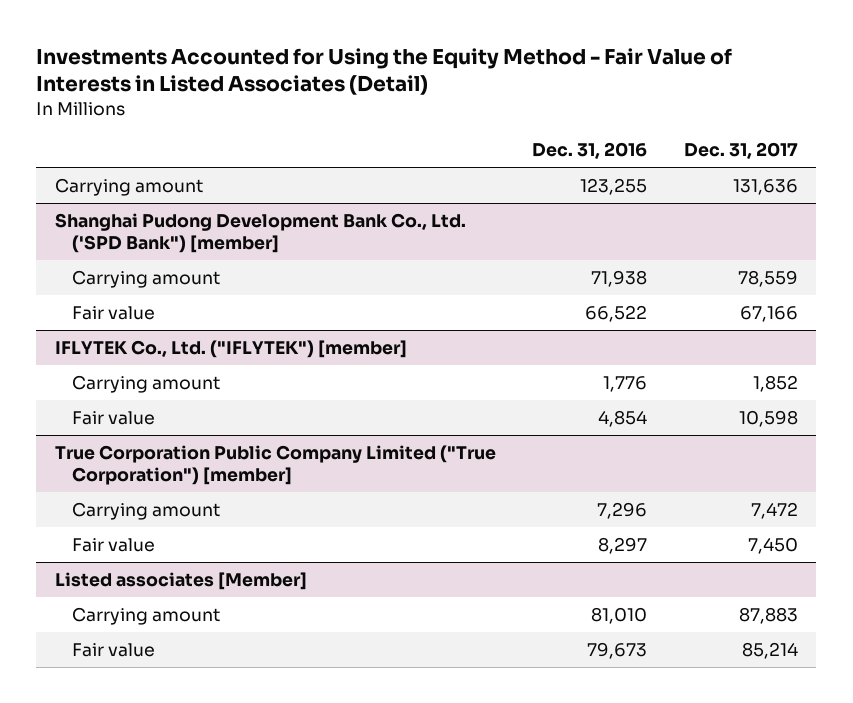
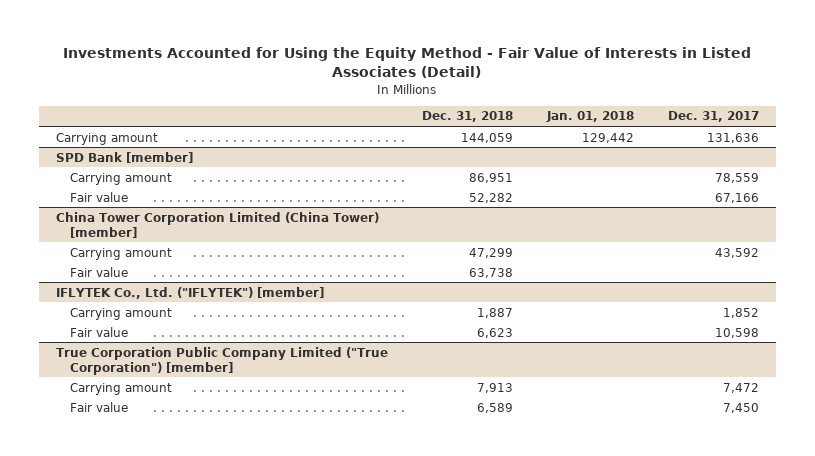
[532,142,648,160] Dec. 31, 2016 -> none
none -> [421,111,513,123] Dec. 31, 2018
none -> [545,111,634,123] Jan. 01, 2018
[54,212,466,253] Shanghai Pudong Development Bank Co., Ltd. ('SPD Bank") [member] -> [55,151,193,163] SPD Bank [member]
none -> [55,211,379,238] China Tower Corporation Limited (China Tower) [member]
none -> [69,247,172,260] Carrying amount
none -> [69,266,128,277] Fair value
[54,571,307,590] Listed associates [Member] -> none
[71,606,220,625] Carrying amount -> none
[71,642,155,657] Fair value -> none

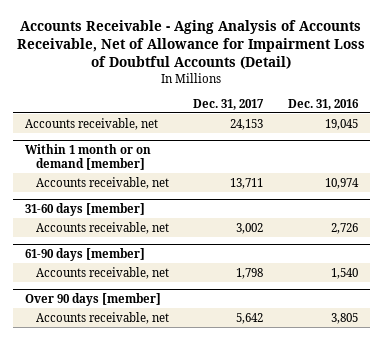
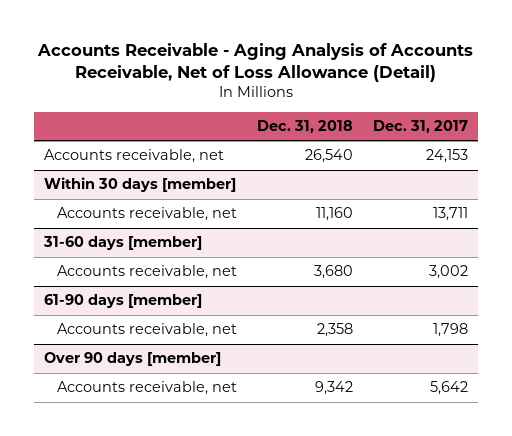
[17,19,366,69] Accounts Receivable - Aging Analysis of Accounts Receivable, Net of Allowance for Impairment Loss of Doubtful Accounts (Detail) -> [36,42,473,83] Accounts Receivable - Aging Analysis of Accounts Receivable, Net of Loss Allowance (Detail)
[287,98,359,110] Dec. 31, 2016 -> none
none -> [256,120,353,134] Dec. 31, 2018
[25,143,152,170] Within 1 month or on demand [member] -> [43,177,236,193] Within 30 days [member]

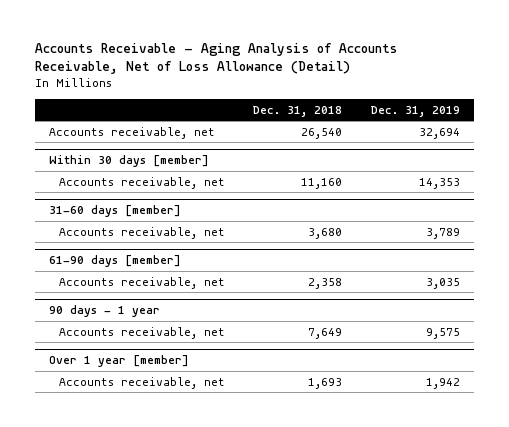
[373,120,469,134] Dec. 31, 2017 -> none
none -> [370,105,460,117] Dec. 31, 2019
[43,352,221,367] Over 90 days [member] -> none
none -> [48,305,160,318] 90 days - 1 year
[314,381,353,396] 9,342 -> [308,327,343,339] 7,649
none -> [48,355,189,368] Over 1 year [member]
none -> [59,376,226,389] Accounts receivable, net

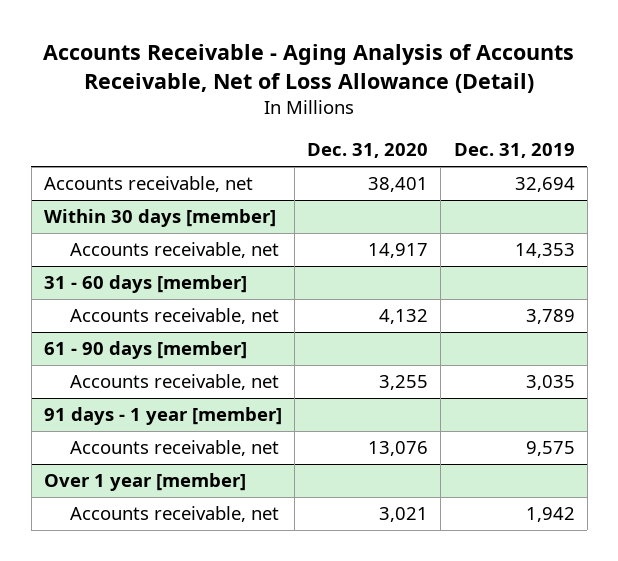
[253,105,343,117] Dec. 31, 2018 -> none
none -> [307,143,429,159] Dec. 31, 2020
[48,205,181,218] 31-60 days [member] -> [43,275,247,294] 31 - 60 days [member]
[48,255,181,268] 61-90 days [member] -> [43,341,247,360] 61 - 90 days [member]
[48,305,160,318] 90 days - 1 year -> [43,407,282,426] 91 days - 1 year [member]

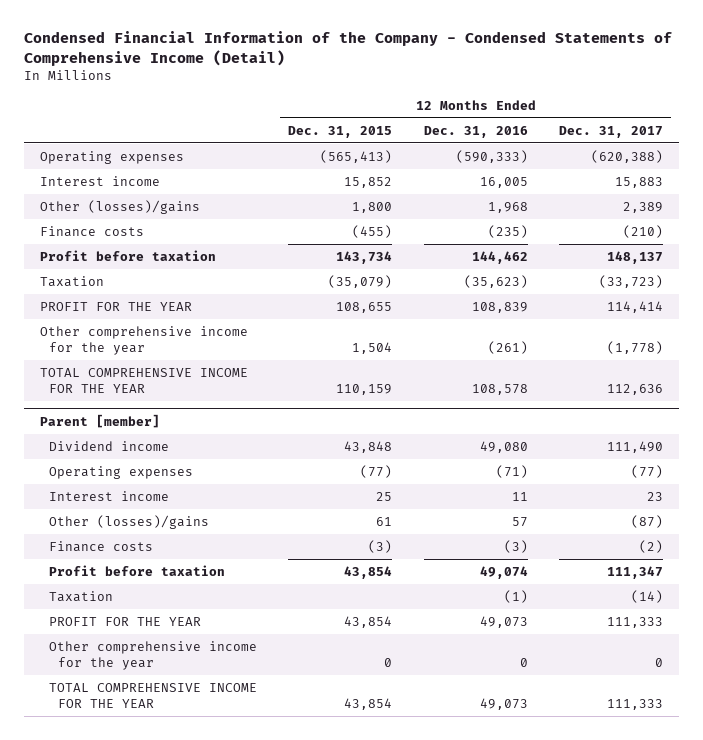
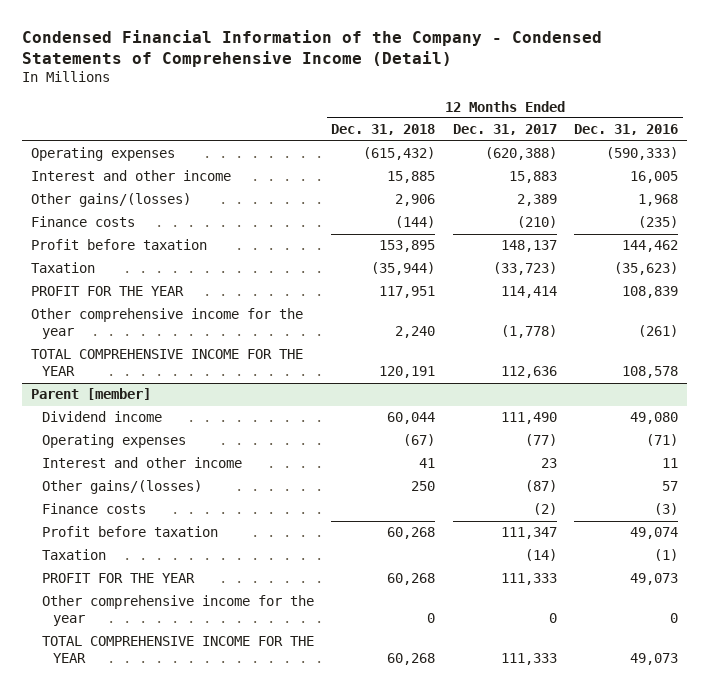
[288,125,393,138] Dec. 31, 2015 -> none
none -> [331,124,436,136] Dec. 31, 2018
[39,175,160,186] Interest income -> [31,170,232,182] Interest and other income
[39,199,200,214] Other (losses)/gains -> [31,193,192,208] Other gains/(losses)
[48,490,169,501] Interest income -> [41,457,242,469] Interest and other income
[48,514,209,529] Other (losses)/gains -> [41,480,202,495] Other gains/(losses)

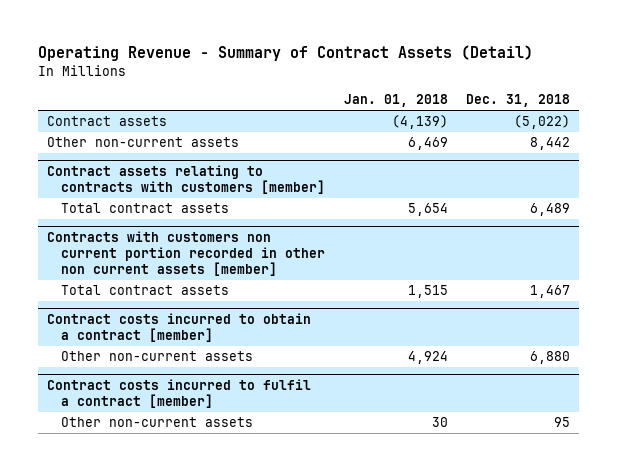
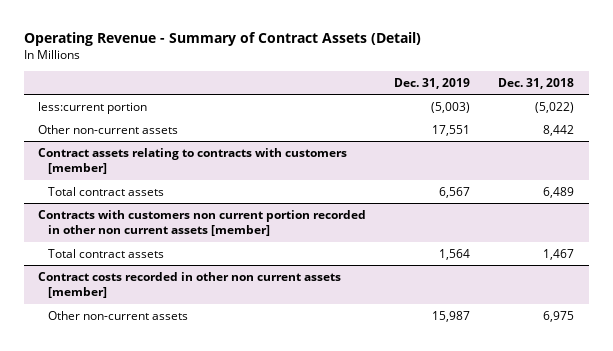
[343,94,448,108] Jan. 01, 2018 -> none
none -> [394,77,471,89] Dec. 31, 2019
[47,116,168,127] Contract assets -> [38,101,148,114] less:current portion
[47,313,312,343] Contract costs incurred to obtain a contract [member] -> none
[47,379,312,409] Contract costs incurred to fulfil a contract [member] -> none
[61,417,254,428] Other non-current assets -> none
none -> [38,271,342,299] Contract costs recorded in other non current assets [member]
[530,351,571,365] 6,880 -> [543,310,575,322] 6,975

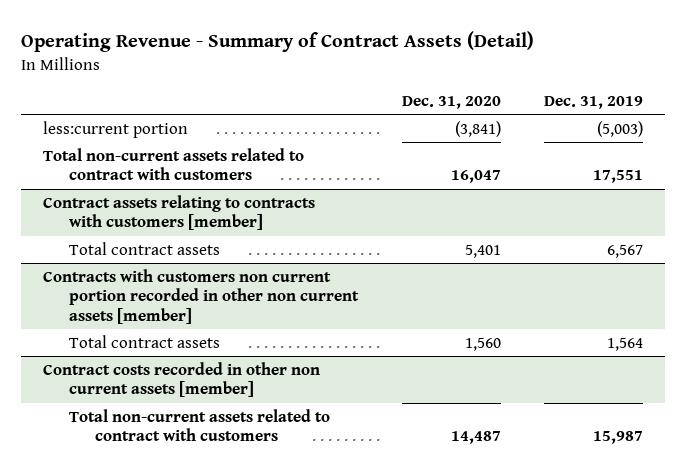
[498,77,575,89] Dec. 31, 2018 -> none
none -> [401,95,501,109] Dec. 31, 2020
[38,124,179,134] Other non-current assets -> [42,147,304,181] Total non-current assets related to contract with customers
[48,310,189,320] Other non-current assets -> [69,408,331,442] Total non-current assets related to contract with customers

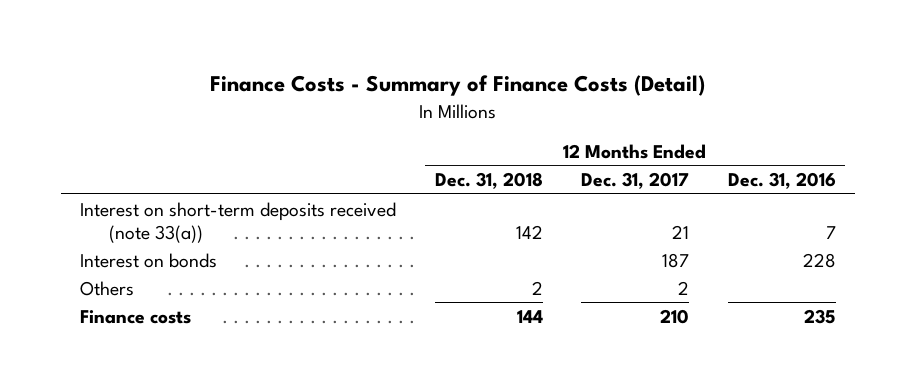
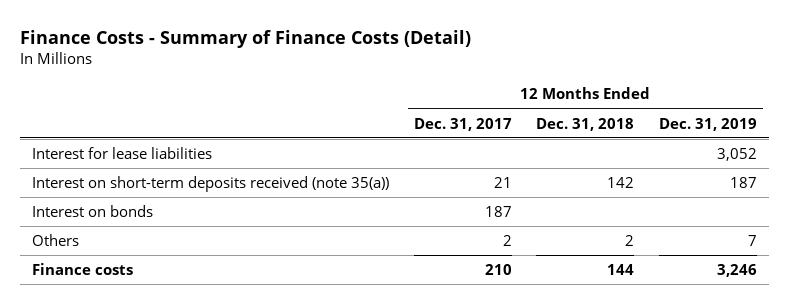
[727,172,836,190] Dec. 31, 2016 -> none
none -> [659,117,758,131] Dec. 31, 2019
none -> [32,147,213,160] Interest for lease liabilities
[80,201,397,243] Interest on short-term deposits received (note 33(a)) -> [32,176,390,193] Interest on short-term deposits received (note 35(a))

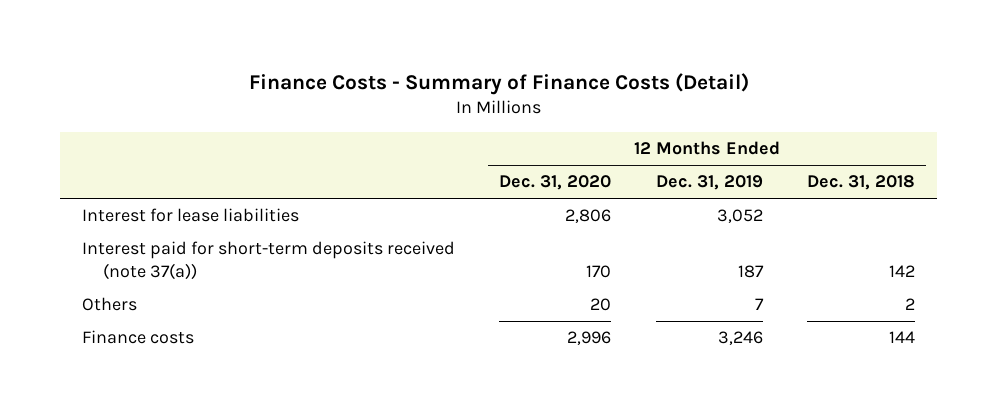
[413,117,512,131] Dec. 31, 2017 -> none
none -> [499,175,612,191] Dec. 31, 2020
[32,205,154,218] Interest on bonds -> none
[32,176,390,193] Interest on short-term deposits received (note 35(a)) -> [82,241,456,280] Interest paid for short-term deposits received (note 37(a))

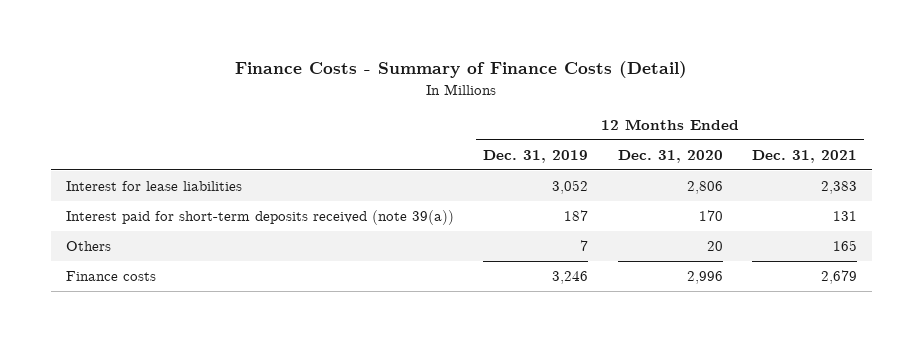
[806,175,915,191] Dec. 31, 2018 -> none
none -> [751,149,857,163] Dec. 31, 2021
[82,241,456,280] Interest paid for short-term deposits received (note 37(a)) -> [65,210,454,226] Interest paid for short-term deposits received (note 39(a))

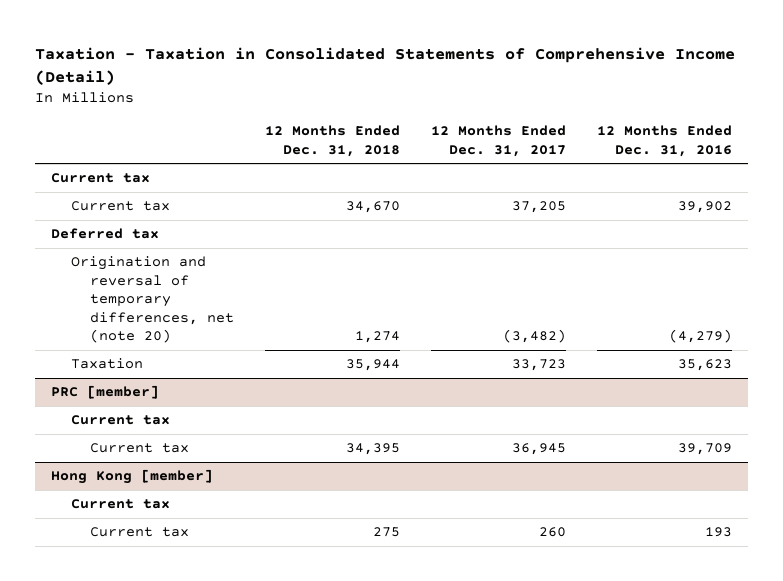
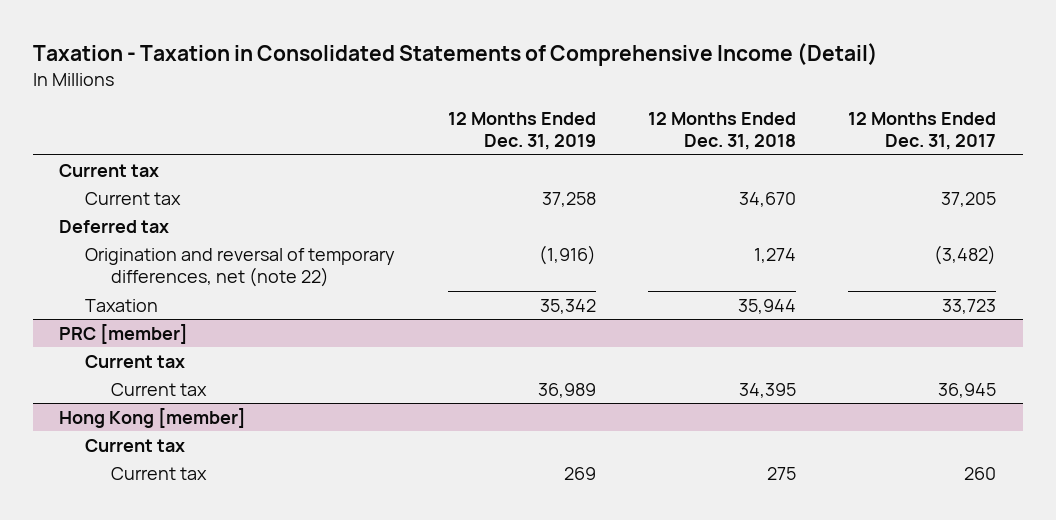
[597,125,733,157] 12 Months Ended Dec. 31, 2016 -> none
none -> [447,111,596,151] 12 Months Ended Dec. 31, 2019
[70,256,235,344] Origination and reversal of temporary differences, net (note 20) -> [85,247,396,288] Origination and reversal of temporary differences, net (note 22)

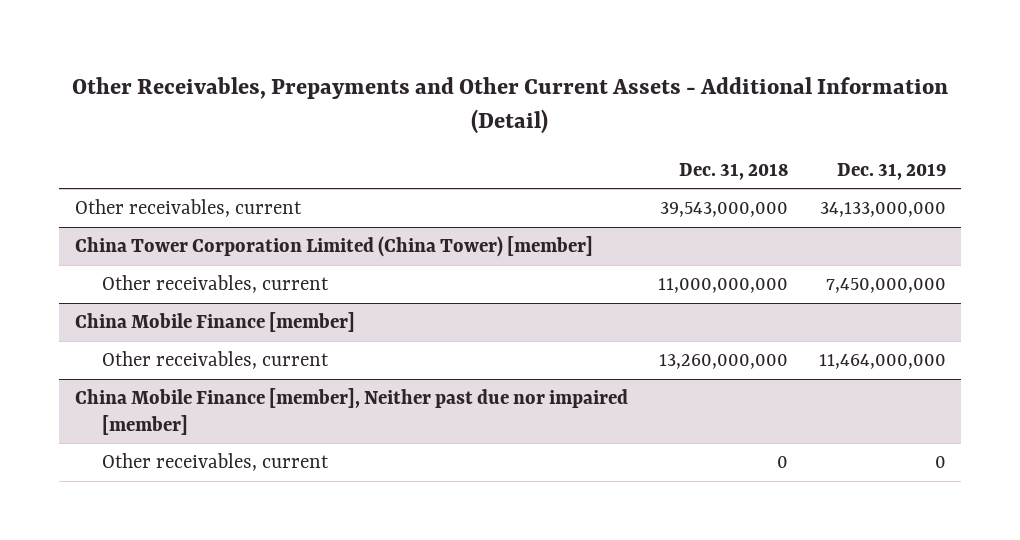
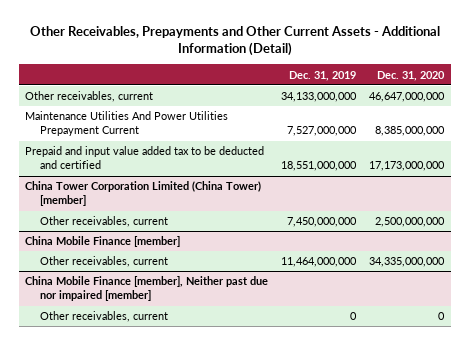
[679,162,789,180] Dec. 31, 2018 -> none
none -> [377,70,446,81] Dec. 31, 2020
none -> [25,111,229,137] Maintenance Utilities And Power Utilities Prepayment Current
none -> [25,146,265,170] Prepaid and input value added tax to be deducted and certified

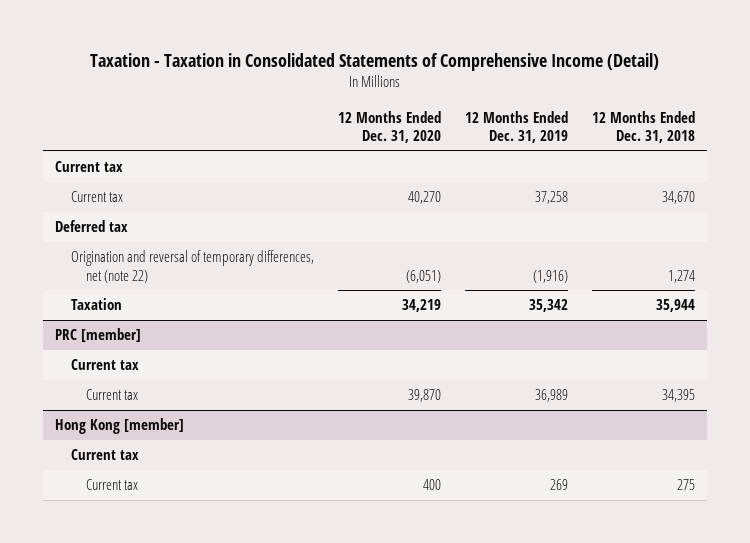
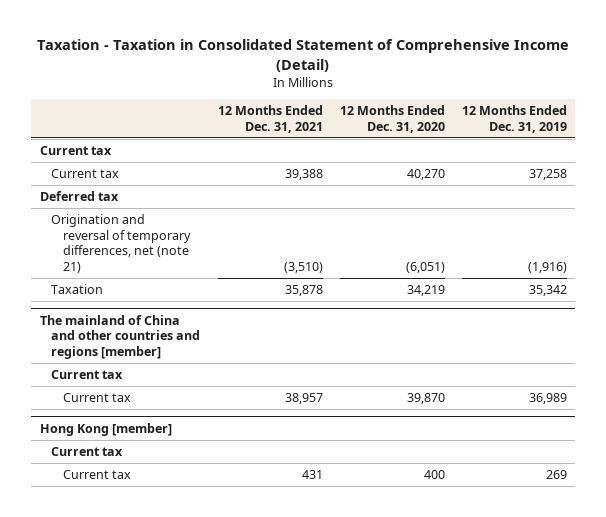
[90,52,660,71] Taxation - Taxation in Consolidated Statements of Comprehensive Income (Detail) -> [37,39,570,72] Taxation - Taxation in Consolidated Statement of Comprehensive Income (Detail)
[591,110,695,144] 12 Months Ended Dec. 31, 2018 -> none
none -> [217,105,323,133] 12 Months Ended Dec. 31, 2021
[70,250,314,283] Origination and reversal of temporary differences, net (note 22) -> [51,213,192,273] Origination and reversal of temporary differences, net (note 21)
[55,328,142,343] PRC [member] -> none
none -> [39,314,201,359] The mainland of China and other countries and regions [member]

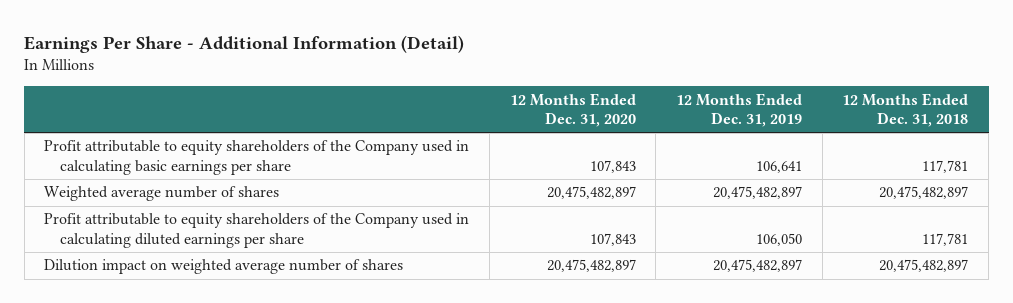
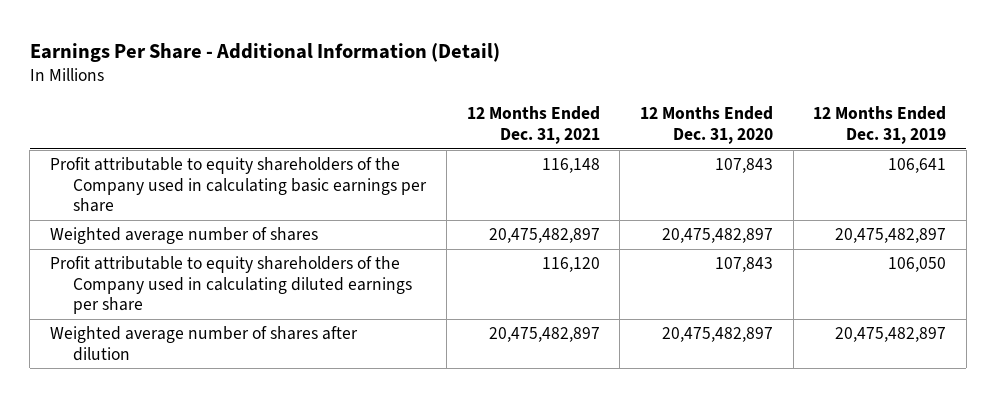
[842,92,969,128] 12 Months Ended Dec. 31, 2018 -> none
none -> [466,106,600,144] 12 Months Ended Dec. 31, 2021
[44,259,404,275] Dilution impact on weighted average number of shares -> [50,326,359,361] Weighted average number of shares after dilution

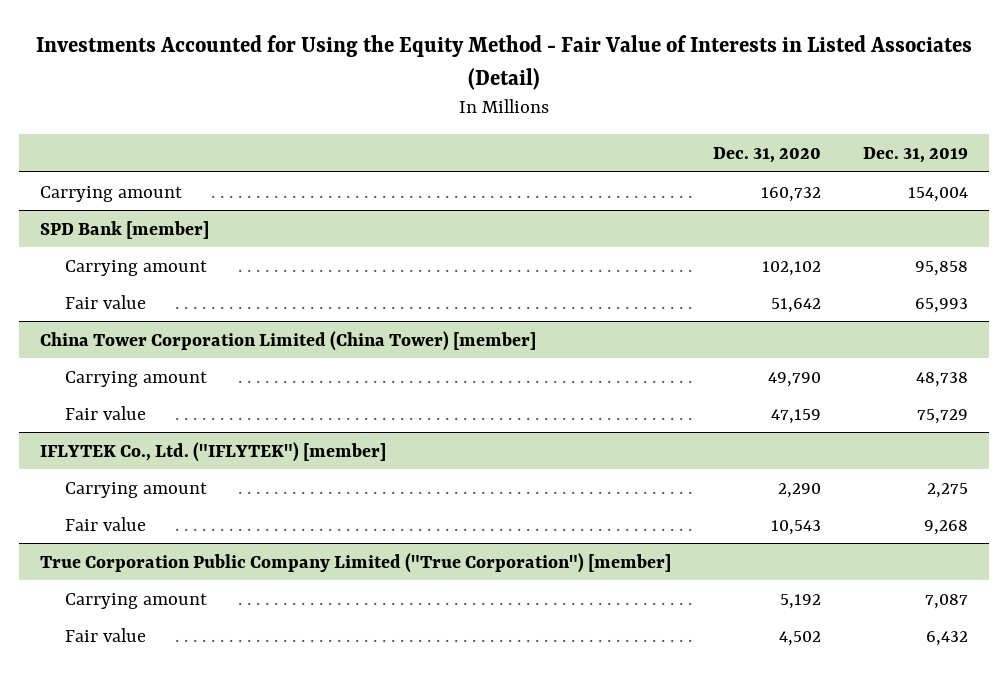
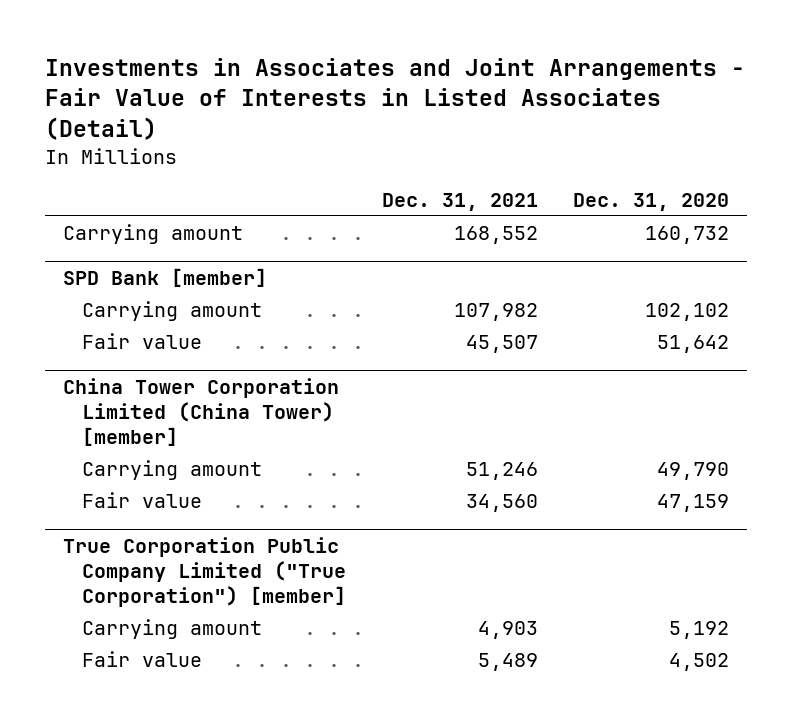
[35,35,972,90] Investments Accounted for Using the Equity Method - Fair Value of Interests in Listed Associates (Detail) -> [44,57,745,141] Investments in Associates and Joint Arrangements - Fair Value of Interests in Listed Associates (Detail)
[862,147,968,164] Dec. 31, 2019 -> none
none -> [381,192,538,211] Dec. 31, 2021
[40,441,387,462] IFLYTEK Co., Ltd. ("IFLYTEK") [member] -> none
[65,481,208,498] Carrying amount -> none
[65,516,147,531] Fair value -> none

